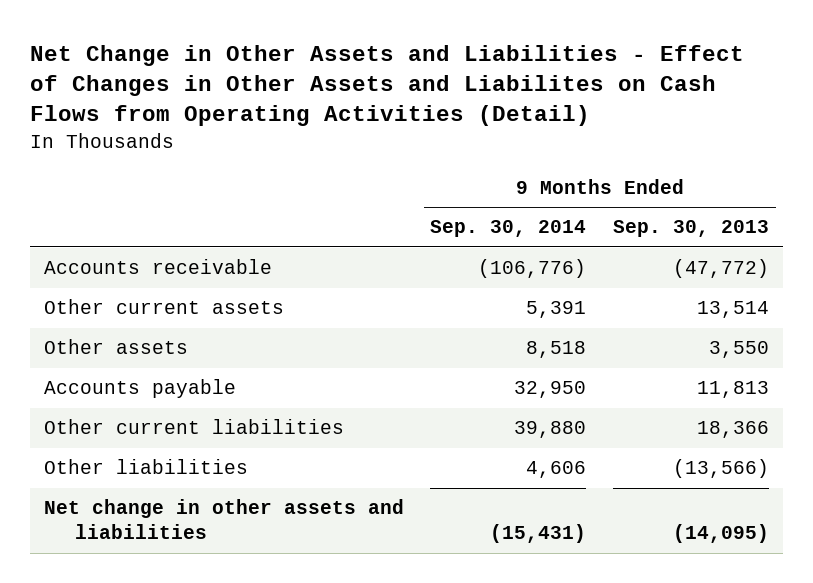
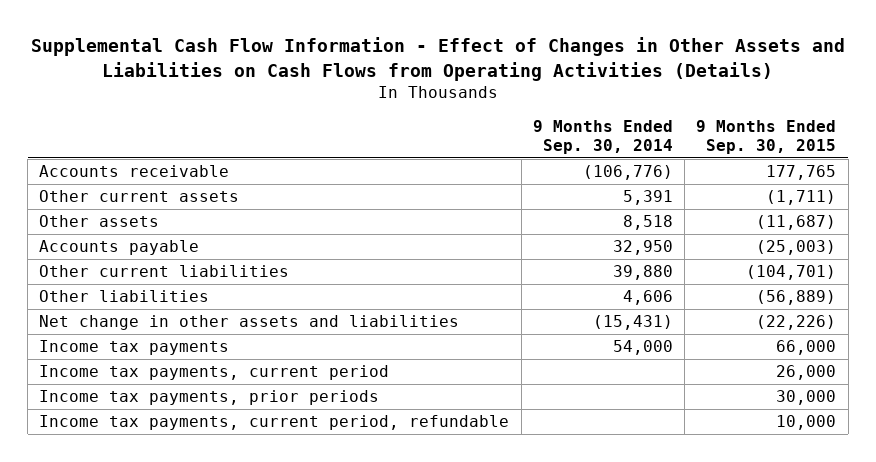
[30,44,745,127] Net Change in Other Assets and Liabilities - Effect of Changes in Other Assets and Liabilites on Cash Flows from Operating Activities (Detail) -> [30,37,845,81] Supplemental Cash Flow Information - Effect of Changes in Other Assets and Liabilities on Cash Flows from Operating Activities (Details)
[613,220,770,238] Sep. 30, 2013 -> none
none -> [696,120,837,155] 9 Months Ended Sep. 30, 2015
none -> [39,340,230,356] Income tax payments
none -> [39,365,390,381] Income tax payments, current period
none -> [39,390,380,406] Income tax payments, prior periods
none -> [39,415,510,431] Income tax payments, current period, refundable

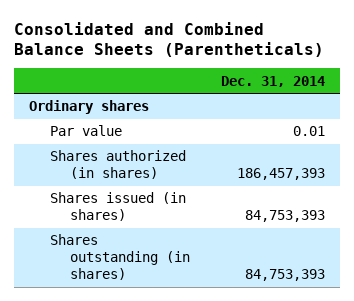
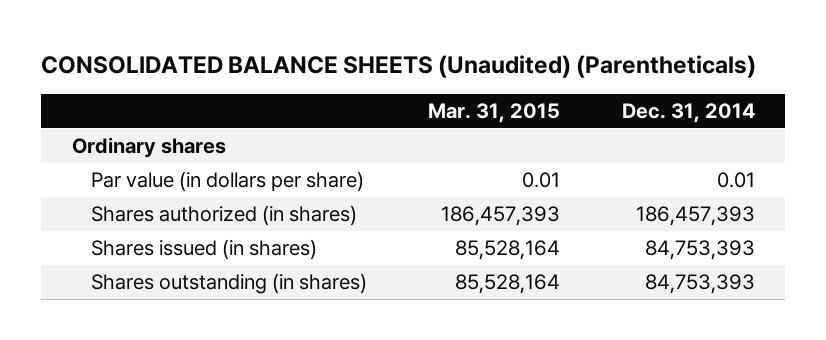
[13,21,324,58] Consolidated and Combined Balance Sheets (Parentheticals) -> [41,55,757,79] CONSOLIDATED BALANCE SHEETS (Unaudited) (Parentheticals)
none -> [428,102,561,123] Mar. 31, 2015
[49,125,122,137] Par value -> [90,171,364,193] Par value (in dollars per share)

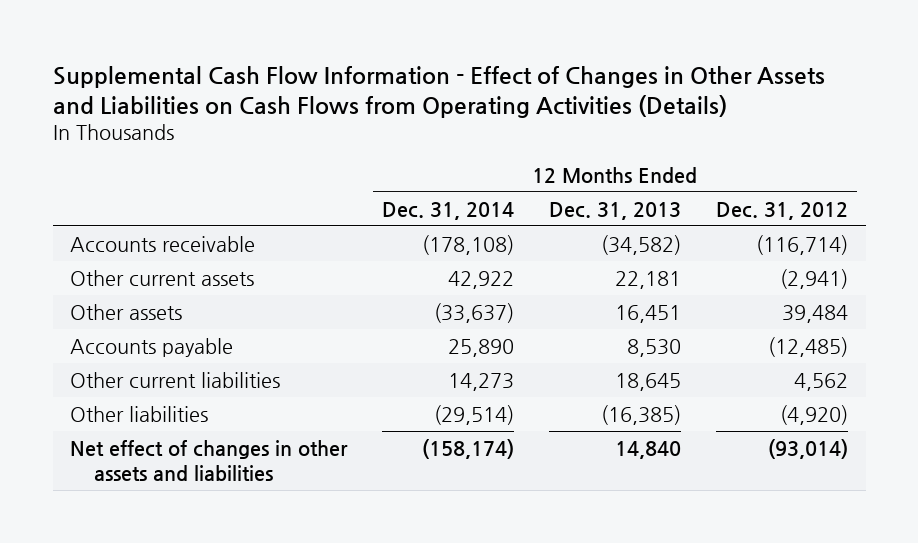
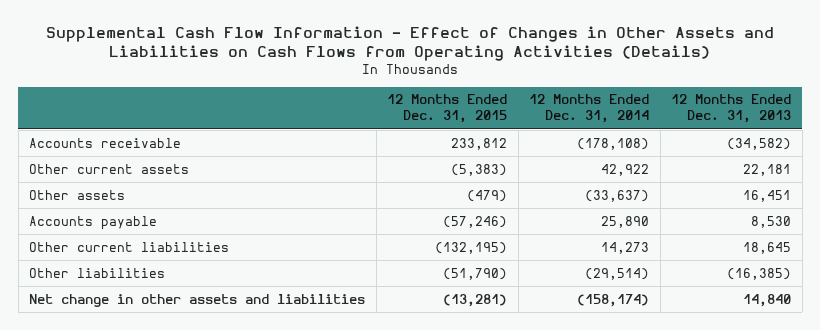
[716,201,849,220] Dec. 31, 2012 -> none
none -> [387,94,508,124] 12 Months Ended Dec. 31, 2015
[70,439,349,481] Net effect of changes in other assets and liabilities -> [29,293,366,307] Net change in other assets and liabilities

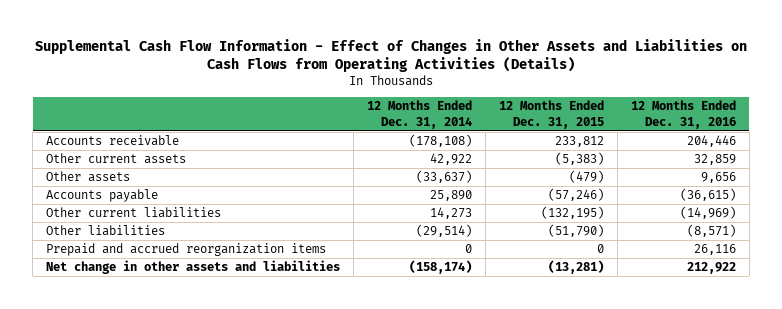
[671,94,792,124] 12 Months Ended Dec. 31, 2013 -> none
none -> [630,100,736,129] 12 Months Ended Dec. 31, 2016
none -> [46,243,327,257] Prepaid and accrued reorganization items

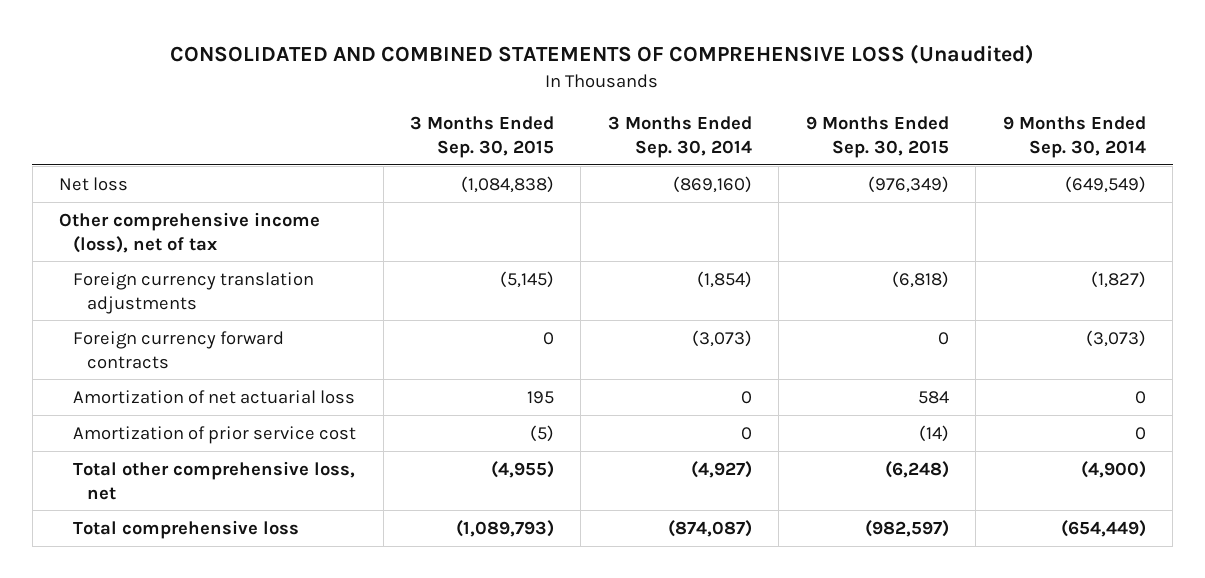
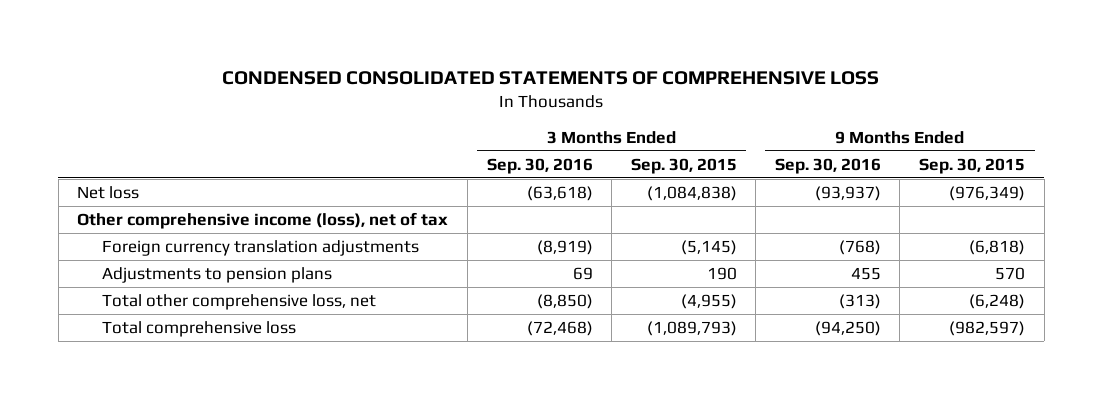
[170,44,1035,65] CONSOLIDATED AND COMBINED STATEMENTS OF COMPREHENSIVE LOSS (Unaudited) -> [222,71,880,86] CONDENSED CONSOLIDATED STATEMENTS OF COMPREHENSIVE LOSS
[607,115,752,158] 3 Months Ended Sep. 30, 2014 -> none
[1002,115,1146,158] 9 Months Ended Sep. 30, 2014 -> none
none -> [486,157,593,174] Sep. 30, 2016
none -> [774,157,881,174] Sep. 30, 2016
[73,330,285,369] Foreign currency forward contracts -> none
[73,389,356,404] Amortization of net actuarial loss -> none
[73,425,357,444] Amortization of prior service cost -> none
none -> [102,266,333,283] Adjustments to pension plans

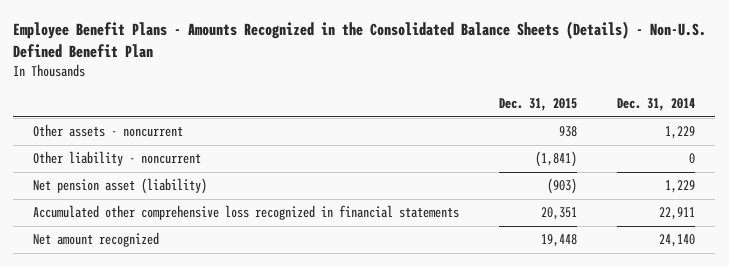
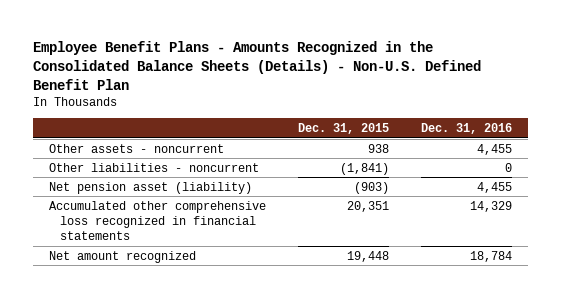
[617,98,696,112] Dec. 31, 2014 -> none
none -> [421,122,513,134] Dec. 31, 2016
[33,151,202,167] Other liability - noncurrent -> [48,162,259,172] Other liabilities - noncurrent

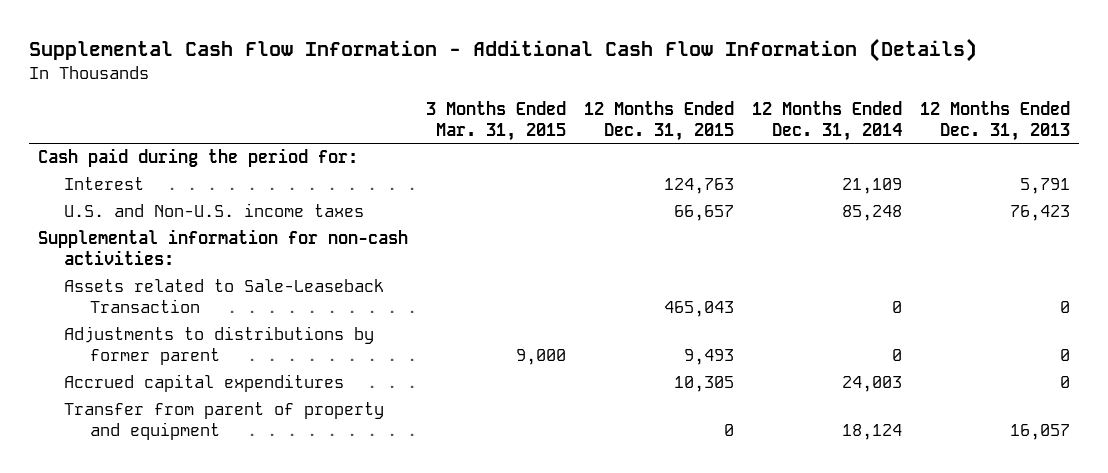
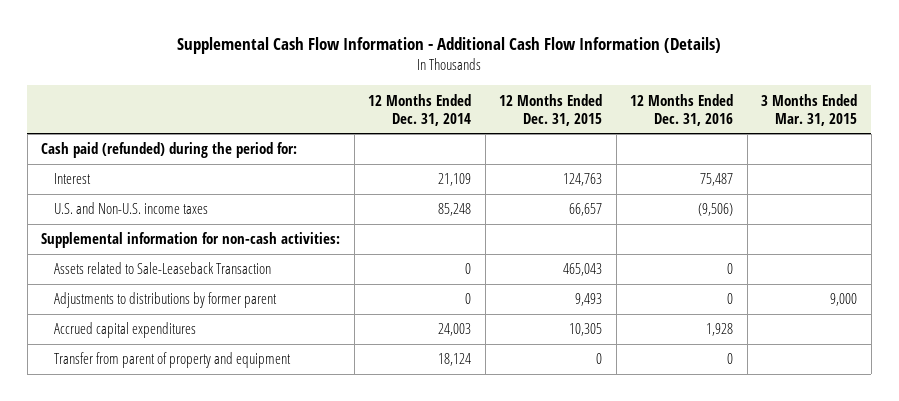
[919,101,1070,142] 12 Months Ended Dec. 31, 2013 -> none
none -> [630,93,734,126] 12 Months Ended Dec. 31, 2016
[37,148,358,168] Cash paid during the period for: -> [41,142,298,159] Cash paid (refunded) during the period for:

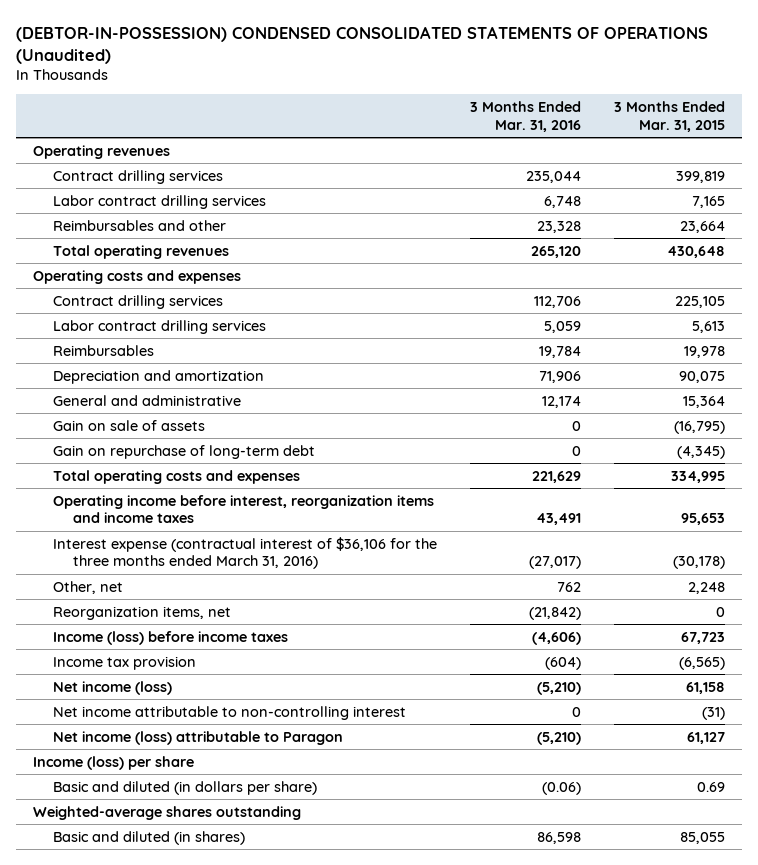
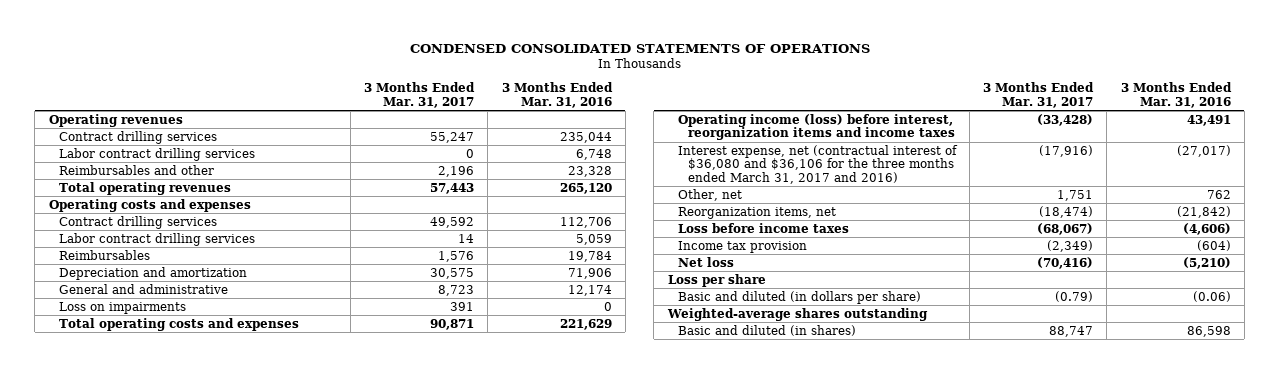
[16,25,709,64] (DEBTOR-IN-POSSESSION) CONDENSED CONSOLIDATED STATEMENTS OF OPERATIONS (Unaudited) -> [409,43,870,53] CONDENSED CONSOLIDATED STATEMENTS OF OPERATIONS
[614,101,726,132] 3 Months Ended Mar. 31, 2015 -> none
none -> [364,82,476,108] 3 Months Ended Mar. 31, 2017
[53,419,206,431] Gain on sale of assets -> none
[53,444,316,459] Gain on repurchase of long-term debt -> none
none -> [58,301,186,314] Loss on impairments
[53,494,435,524] Operating income before interest, reorganization items and income taxes -> [677,113,955,141] Operating income (loss) before interest, reorganization items and income taxes
[53,536,438,570] Interest expense (contractual interest of $36,106 for the three months ended March 31, 2016) -> [677,144,958,184] Interest expense, net (contractual interest of $36,080 and $36,106 for the three months ended March 31, 2017 and 2016)
[53,630,289,645] Income (loss) before income taxes -> [677,222,849,233] Loss before income taxes
[53,680,173,695] Net income (loss) -> none
[53,705,407,720] Net income attributable to non-controlling interest -> none
[53,730,344,745] Net income (loss) attributable to Paragon -> [677,256,734,267] Net loss
[32,755,194,770] Income (loss) per share -> [667,273,766,287] Loss per share

